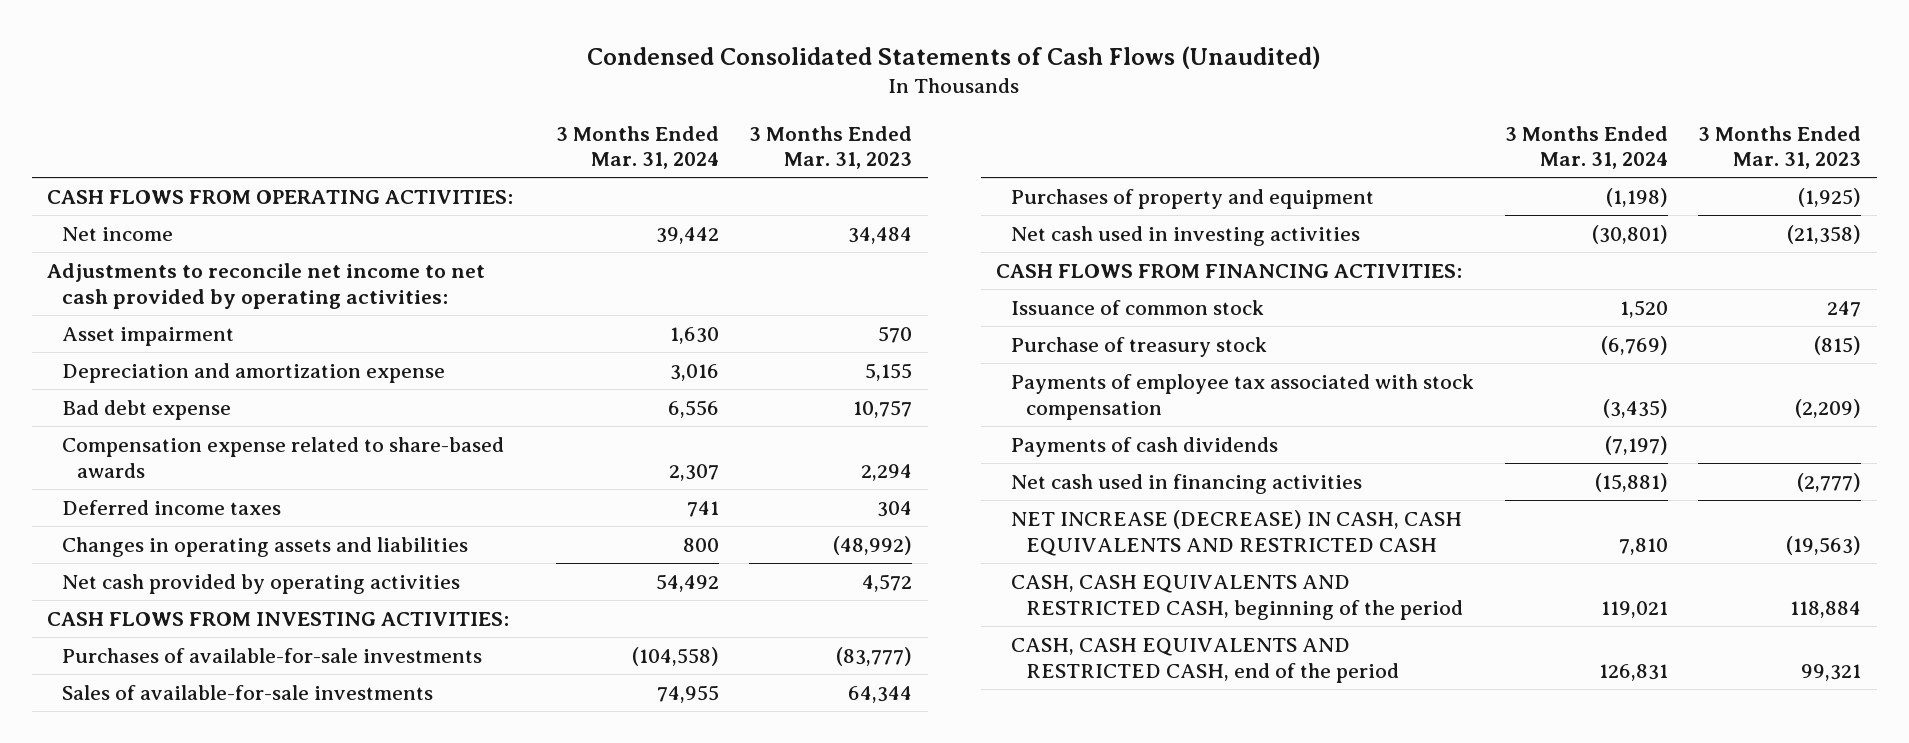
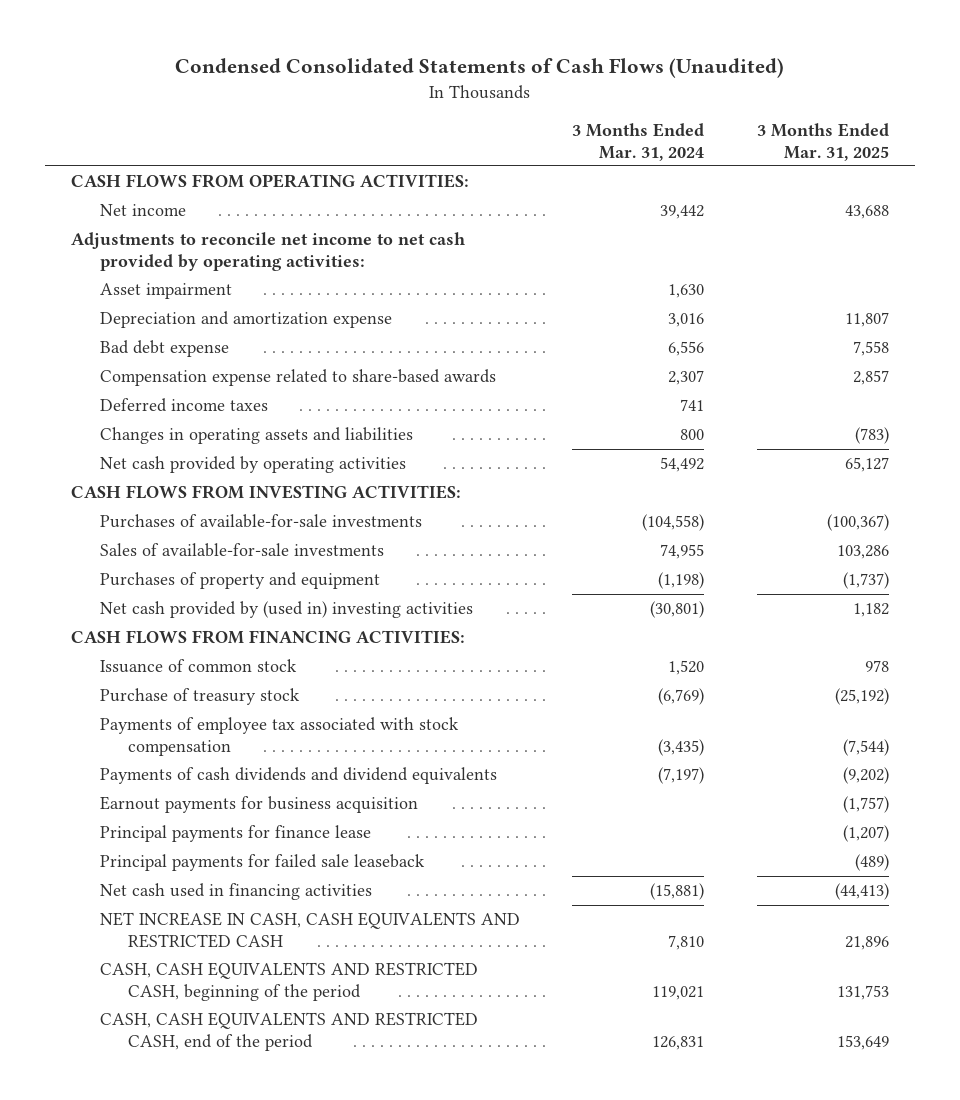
[749,125,913,170] 3 Months Ended Mar. 31, 2023 -> none
none -> [756,123,889,161] 3 Months Ended Mar. 31, 2025
[1010,225,1360,246] Net cash used in investing activities -> [99,601,473,619] Net cash provided by (used in) investing activities
[1010,436,1278,457] Payments of cash dividends -> [99,767,497,785] Payments of cash dividends and dividend equivalents
none -> [99,796,418,814] Earnout payments for business acquisition
none -> [99,825,371,843] Principal payments for finance lease
none -> [99,854,425,872] Principal payments for failed sale leaseback
[1010,509,1462,556] NET INCREASE (DECREASE) IN CASH, CASH EQUIVALENTS AND RESTRICTED CASH -> [99,912,520,948] NET INCREASE IN CASH, CASH EQUIVALENTS AND RESTRICTED CASH

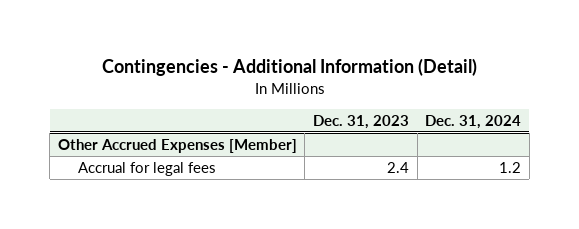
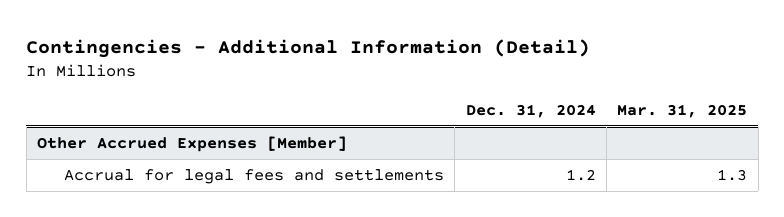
[313,115,410,130] Dec. 31, 2023 -> none
none -> [617,103,748,118] Mar. 31, 2025
[78,161,217,176] Accrual for legal fees -> [63,169,444,185] Accrual for legal fees and settlements

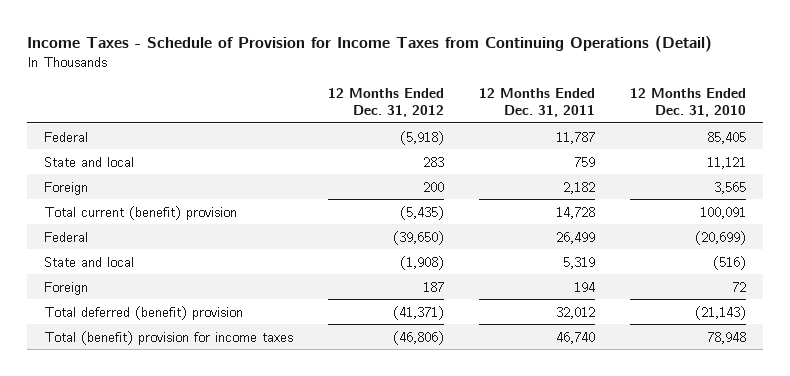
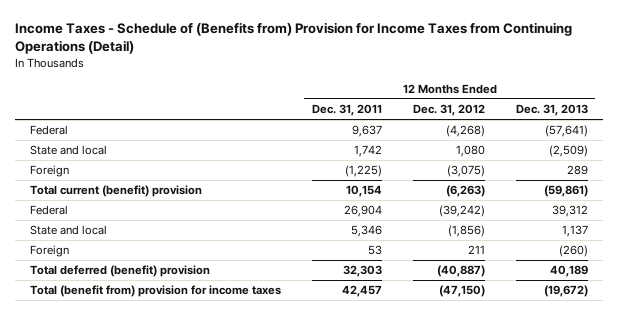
[26,36,712,53] Income Taxes - Schedule of Provision for Income Taxes from Continuing Operations (Detail) -> [14,21,572,55] Income Taxes - Schedule of (Benefits from) Provision for Income Taxes from Continuing Operations (Detail)
[629,88,746,117] 12 Months Ended Dec. 31, 2010 -> none
none -> [515,104,588,117] Dec. 31, 2013
[399,130,444,145] (5,918) -> [445,125,485,138] (4,268)
[555,131,595,144] 11,787 -> [352,125,383,138] 9,637
[422,156,444,167] 283 -> [455,145,485,158] 1,080
[573,156,595,167] 759 -> [354,145,383,158] 1,742
[422,181,444,192] 200 -> [446,165,485,178] (3,075)
[562,181,595,194] 2,182 -> [345,165,383,178] (1,225)
[399,205,444,220] (5,435) -> [445,185,485,198] (6,263)
[555,206,595,219] 14,728 -> [346,185,383,198] 10,154
[392,230,444,245] (39,650) -> [438,205,485,218] (39,242)
[555,231,595,244] 26,499 -> [344,205,383,218] 26,904
[399,255,444,270] (1,908) -> [447,225,485,238] (1,856)
[562,256,595,269] 5,319 -> [351,225,383,238] 5,346
[422,281,444,292] 187 -> [467,245,485,255] 211
[573,281,595,292] 194 -> [368,245,383,256] 53
[392,305,444,320] (41,371) -> [436,265,485,278] (40,887)
[555,306,595,319] 32,012 -> [343,265,383,278] 32,303
[43,330,293,345] Total (benefit) provision for income taxes -> [30,285,282,298] Total (benefit from) provision for income taxes
[392,330,444,345] (46,806) -> [438,285,485,298] (47,150)
[555,331,595,344] 46,740 -> [342,285,383,298] 42,457

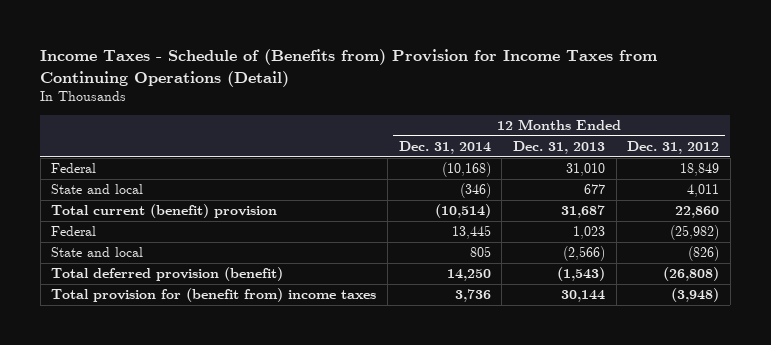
[312,104,383,117] Dec. 31, 2011 -> none
none -> [398,141,491,155] Dec. 31, 2014
[30,165,70,178] Foreign -> none
[30,245,70,258] Foreign -> none
[445,125,485,138] (4,268) -> [680,163,720,177] 18,849
[544,125,588,138] (57,641) -> [565,163,605,177] 31,010
[455,145,485,158] 1,080 -> [687,184,720,198] 4,011
[548,145,588,158] (2,509) -> [583,184,605,195] 677
[445,185,485,198] (6,263) -> [675,206,720,219] 22,860
[543,185,588,198] (59,861) -> [560,205,605,219] 31,687
[438,205,485,218] (39,242) -> [670,225,720,241] (25,982)
[551,205,588,218] 39,312 -> [572,226,605,240] 1,023
[447,225,485,238] (1,856) -> [688,246,720,262] (826)
[561,225,588,238] 1,137 -> [562,246,605,262] (2,566)
[30,265,211,278] Total deferred (benefit) provision -> [51,267,284,282] Total deferred provision (benefit)
[436,265,485,278] (40,887) -> [663,267,720,282] (26,808)
[549,265,588,278] 40,189 -> [556,267,605,282] (1,543)
[30,285,282,298] Total (benefit from) provision for income taxes -> [51,288,377,303] Total provision for (benefit from) income taxes
[438,285,485,298] (47,150) -> [671,288,720,303] (3,948)
[543,285,588,298] (19,672) -> [560,290,605,303] 30,144

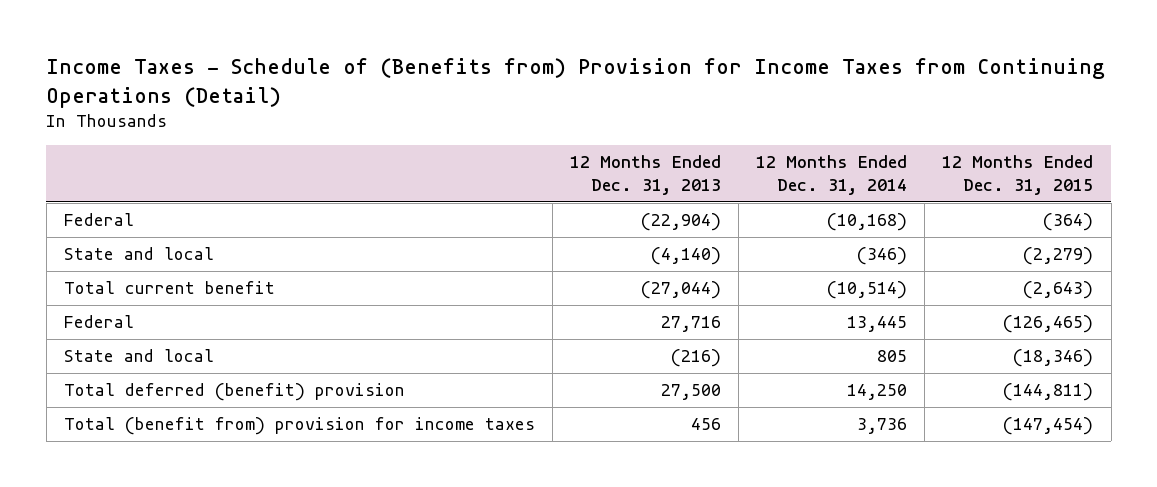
[627,141,720,155] Dec. 31, 2012 -> none
none -> [942,155,1094,195] 12 Months Ended Dec. 31, 2015
[565,163,605,177] 31,010 -> [641,213,722,232] (22,904)
[583,184,605,195] 677 -> [651,247,722,266] (4,140)
[51,204,278,219] Total current (benefit) provision -> [63,281,275,295] Total current benefit
[560,205,605,219] 31,687 -> [641,281,722,300] (27,044)
[572,226,605,240] 1,023 -> [661,316,722,333] 27,716
[562,246,605,262] (2,566) -> [671,349,722,368] (216)
[51,267,284,282] Total deferred provision (benefit) -> [63,383,405,402] Total deferred (benefit) provision
[556,267,605,282] (1,543) -> [661,384,722,401] 27,500
[51,288,377,303] Total provision for (benefit from) income taxes -> [63,417,535,436] Total (benefit from) provision for income taxes
[560,290,605,303] 30,144 -> [691,418,722,431] 456

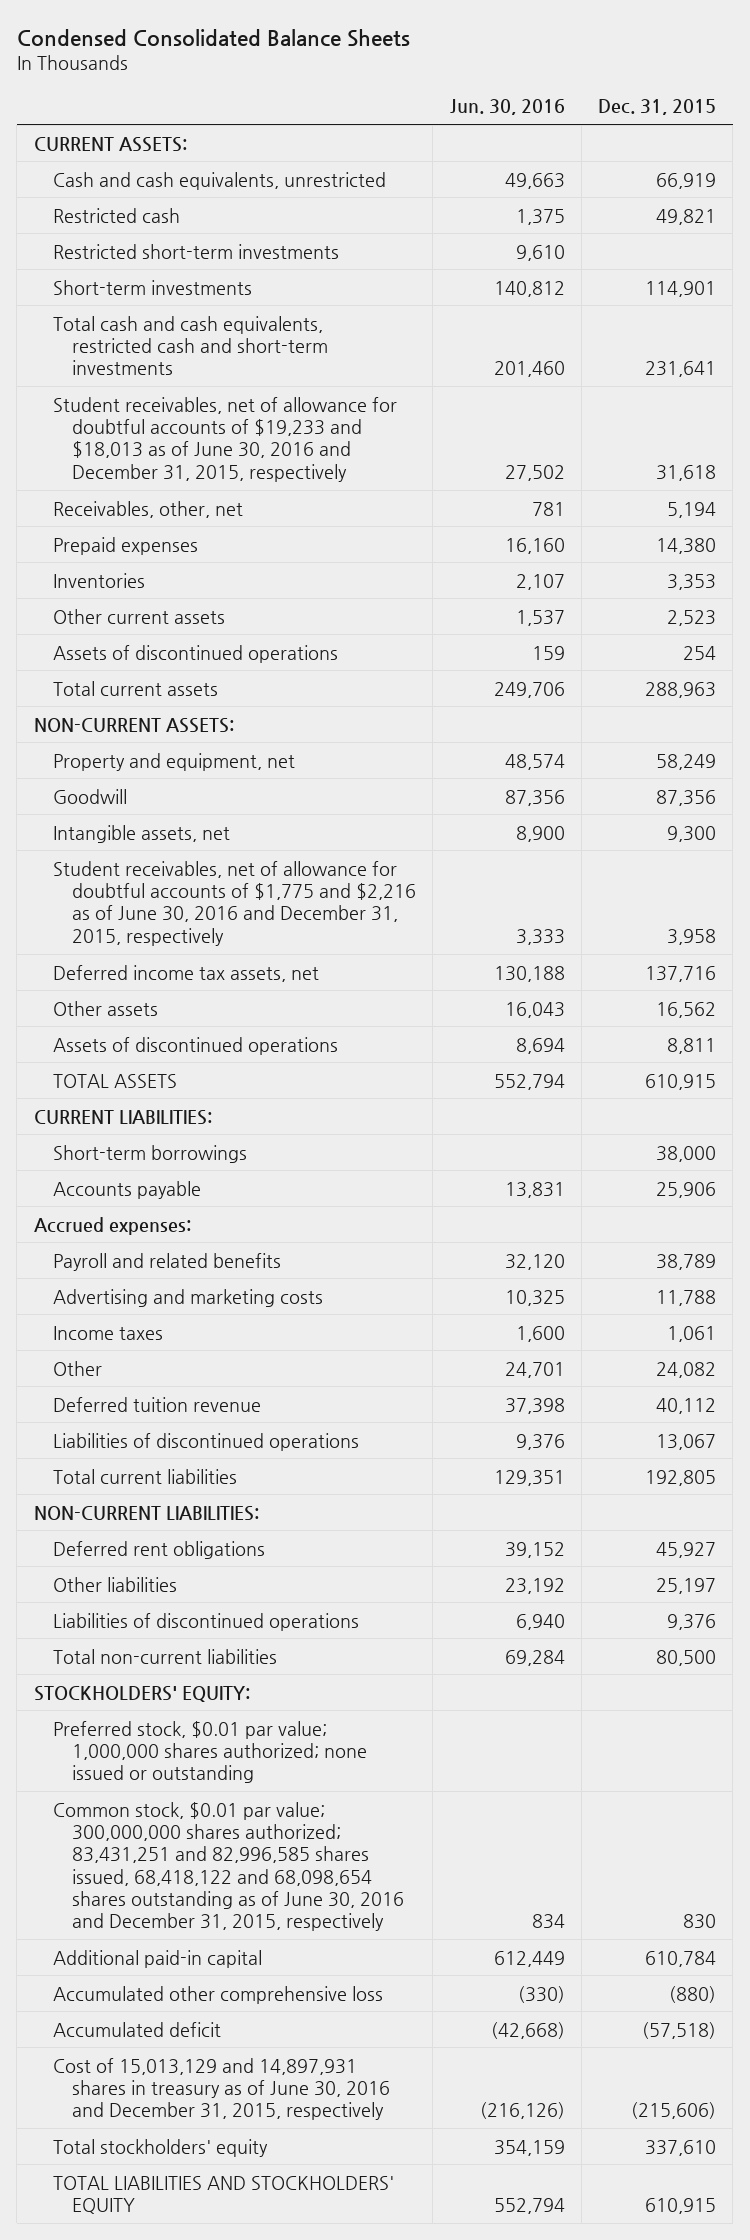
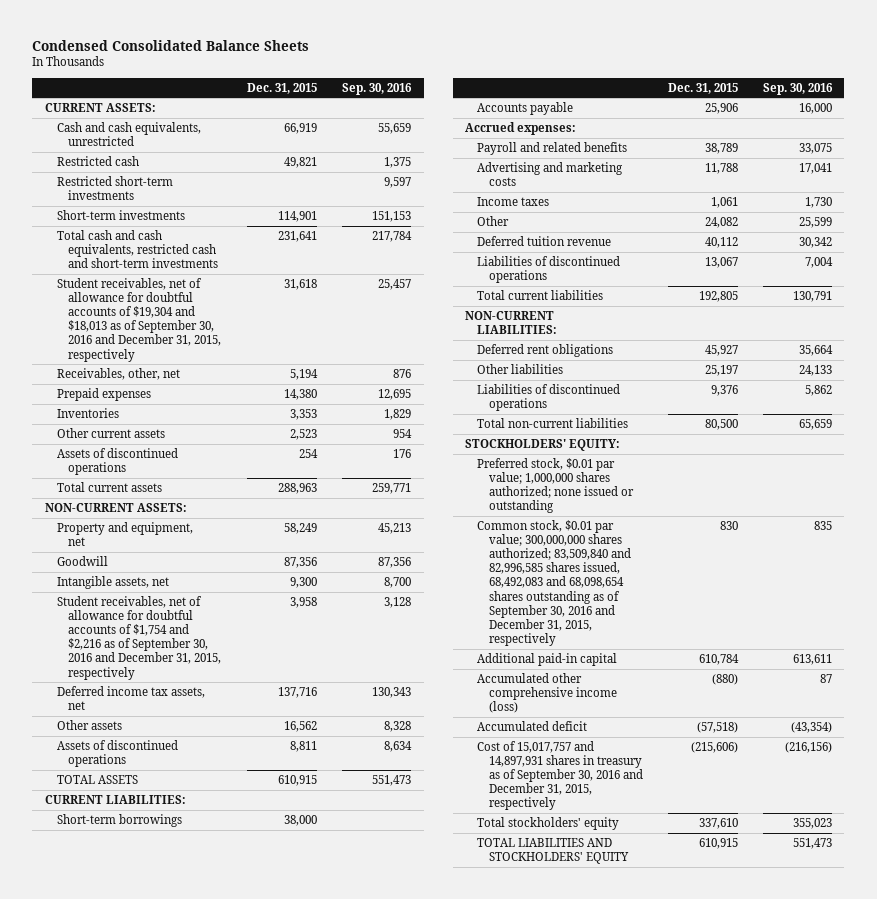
[449,99,565,116] Jun. 30, 2016 -> none
none -> [342,82,413,95] Sep. 30, 2016
[52,396,397,482] Student receivables, net of allowance for doubtful accounts of $19,233 and $18,013 as of June 30, 2016 and December 31, 2015, respectively -> [56,277,222,362] Student receivables, net of allowance for doubtful accounts of $19,304 and $18,013 as of September 30, 2016 and December 31, 2015, respectively
[52,860,417,946] Student receivables, net of allowance for doubtful accounts of $1,775 and $2,216 as of June 30, 2016 and December 31, 2015, respectively -> [56,595,222,680] Student receivables, net of allowance for doubtful accounts of $1,754 and $2,216 as of September 30, 2016 and December 31, 2015, respectively
[52,1801,405,1932] Common stock, $0.01 par value; 300,000,000 shares authorized; 83,431,251 and 82,996,585 shares issued, 68,418,122 and 68,098,654 shares outstanding as of June 30, 2016 and December 31, 2015, respectively -> [477,519,631,647] Common stock, $0.01 par value; 300,000,000 shares authorized; 83,509,840 and 82,996,585 shares issued, 68,492,083 and 68,098,654 shares outstanding as of September 30, 2016 and December 31, 2015, respectively
[52,1985,383,2004] Accumulated other comprehensive loss -> [477,672,617,714] Accumulated other comprehensive income (loss)
[52,2057,391,2121] Cost of 15,013,129 and 14,897,931 shares in treasury as of June 30, 2016 and December 31, 2015, respectively -> [477,740,643,811] Cost of 15,017,757 and 14,897,931 shares in treasury as of September 30, 2016 and December 31, 2015, respectively

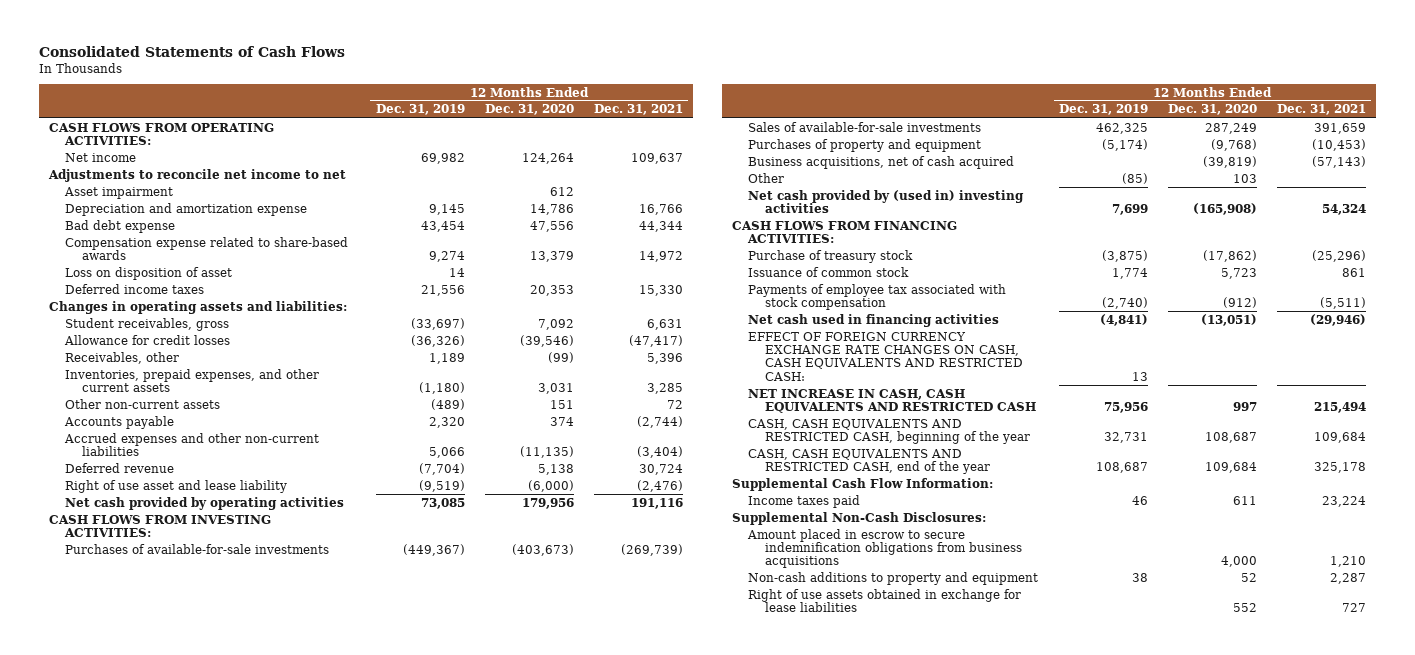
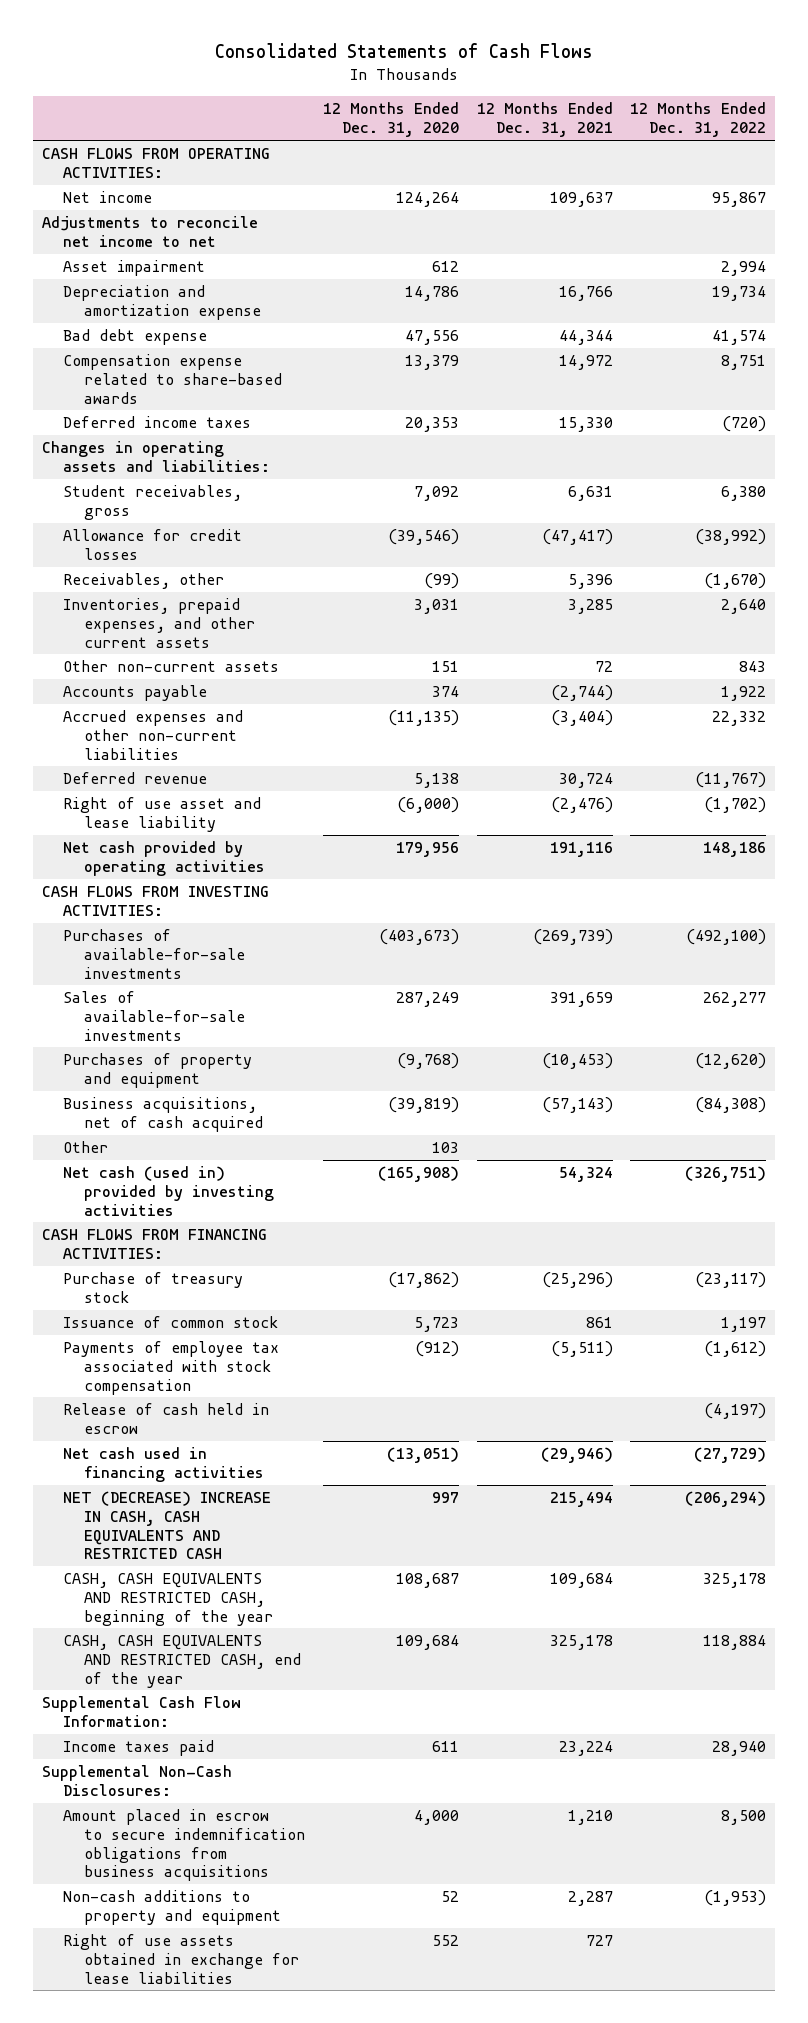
[375,104,465,116] Dec. 31, 2019 -> none
none -> [630,102,767,138] 12 Months Ended Dec. 31, 2022
[65,266,233,280] Loss on disposition of asset -> none
[748,189,1025,213] Net cash provided by (used in) investing activities -> [63,1166,275,1216] Net cash (used in) provided by investing activities
none -> [63,1403,270,1434] Release of cash held in escrow
[748,331,1023,381] EFFECT OF FOREIGN CURRENCY EXCHANGE RATE CHANGES ON CASH, CASH EQUIVALENTS AND RESTRICTED CASH: -> none
[748,388,1036,413] NET INCREASE IN CASH, CASH EQUIVALENTS AND RESTRICTED CASH -> [63,1491,272,1560] NET (DECREASE) INCREASE IN CASH, CASH EQUIVALENTS AND RESTRICTED CASH

